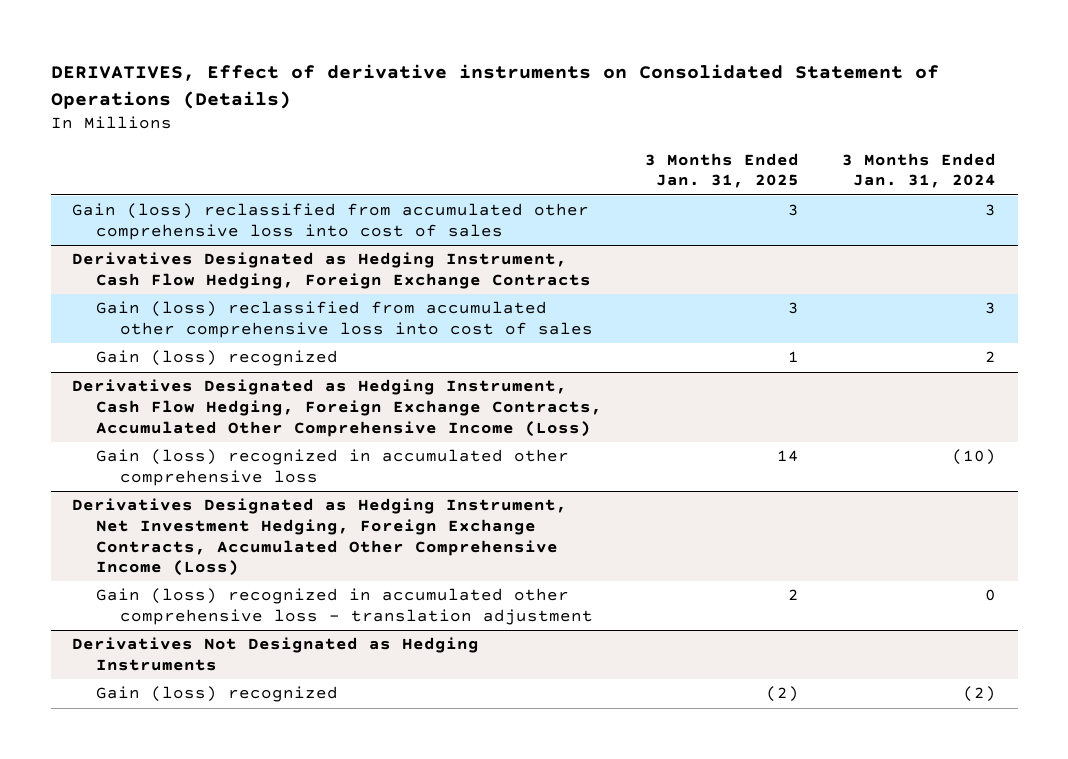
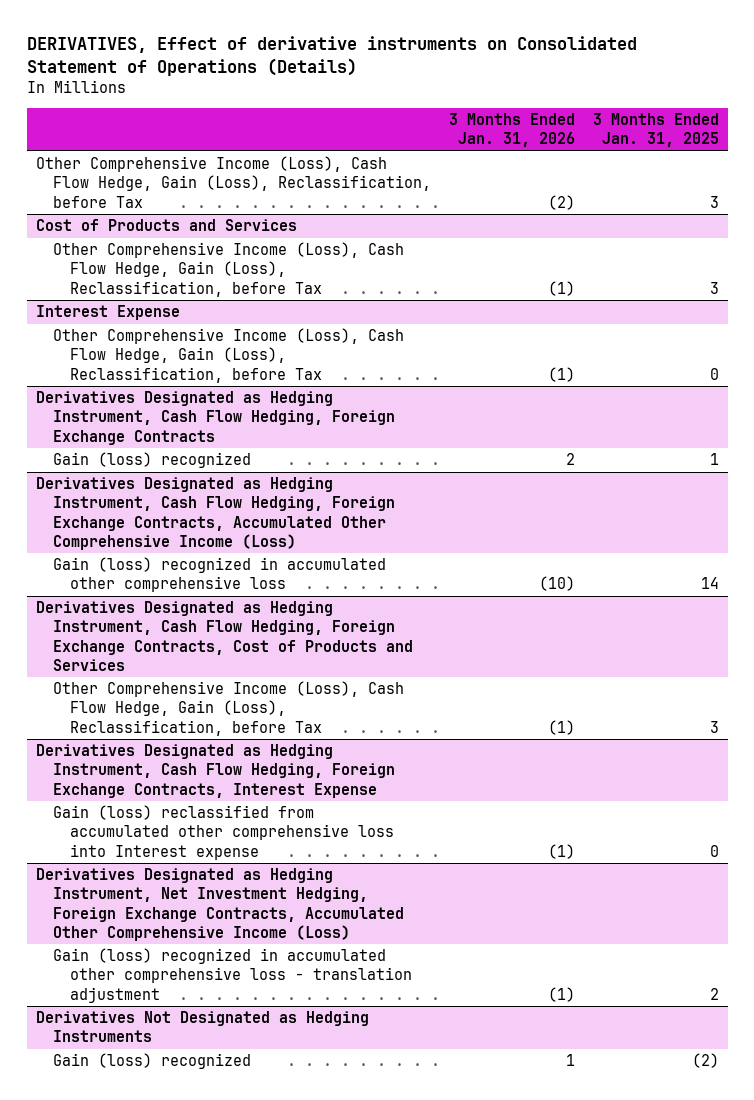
[842,152,997,189] 3 Months Ended Jan. 31, 2024 -> none
none -> [448,113,575,148] 3 Months Ended Jan. 31, 2026
[72,203,590,240] Gain (loss) reclassified from accumulated other comprehensive loss into cost of sales -> none
none -> [35,156,431,208] Other Comprehensive Income (Loss), Cash Flow Hedge, Gain (Loss), Reclassification, before Tax
none -> [35,219,297,232] Cost of Products and Services
none -> [52,242,404,297] Other Comprehensive Income (Loss), Cash Flow Hedge, Gain (Loss), Reclassification, before Tax
none -> [35,305,180,321] Interest Expense
none -> [52,328,404,383] Other Comprehensive Income (Loss), Cash Flow Hedge, Gain (Loss), Reclassification, before Tax
[96,301,594,338] Gain (loss) reclassified from accumulated other comprehensive loss into cost of sales -> none
none -> [35,601,413,671] Derivatives Designated as Hedging Instrument, Cash Flow Hedging, Foreign Exchange Contracts, Cost of Products and Services
none -> [52,681,404,736] Other Comprehensive Income (Loss), Cash Flow Hedge, Gain (Loss), Reclassification, before Tax
none -> [35,744,395,798] Derivatives Designated as Hedging Instrument, Cash Flow Hedging, Foreign Exchange Contracts, Interest Expense
none -> [52,805,395,860] Gain (loss) reclassified from accumulated other comprehensive loss into Interest expense

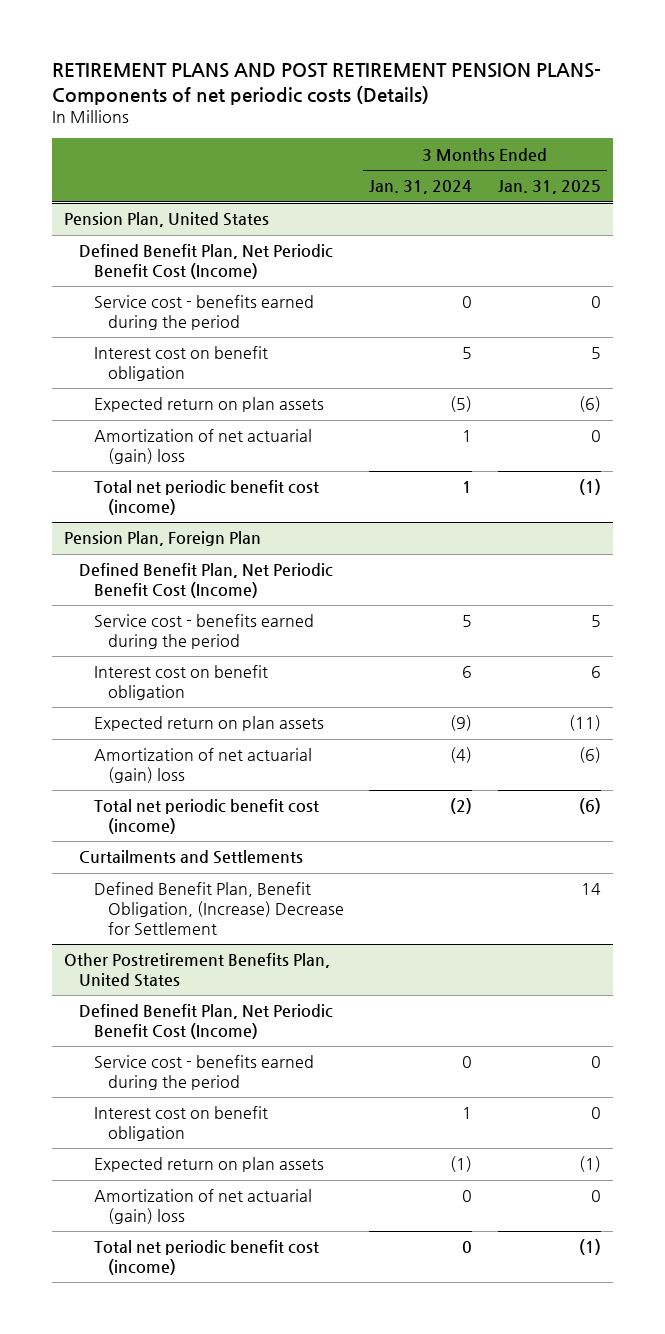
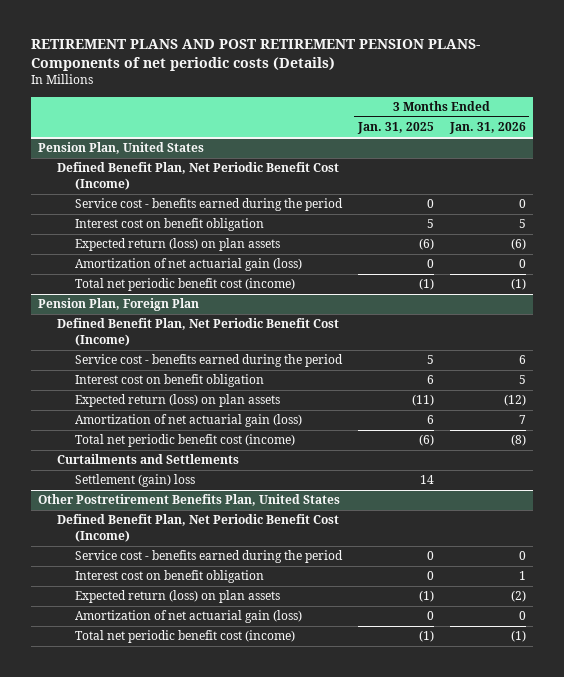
[369,180,473,195] Jan. 31, 2024 -> none
none -> [448,122,526,135] Jan. 31, 2026
[93,397,324,413] Expected return on plan assets -> [74,238,280,252] Expected return (loss) on plan assets
[93,429,312,465] Amortization of net actuarial (gain) loss -> [74,258,302,272] Amortization of net actuarial gain (loss)
[93,716,324,732] Expected return on plan assets -> [74,394,280,408] Expected return (loss) on plan assets
[93,748,312,784] Amortization of net actuarial (gain) loss -> [74,414,302,428] Amortization of net actuarial gain (loss)
[578,747,601,764] (6) -> [426,415,434,425] 6
[93,882,345,935] Defined Benefit Plan, Benefit Obligation, (Increase) Decrease for Settlement -> [74,474,195,488] Settlement (gain) loss
[93,1157,324,1173] Expected return on plan assets -> [74,590,280,604] Expected return (loss) on plan assets
[93,1189,312,1225] Amortization of net actuarial (gain) loss -> [74,610,302,624] Amortization of net actuarial gain (loss)

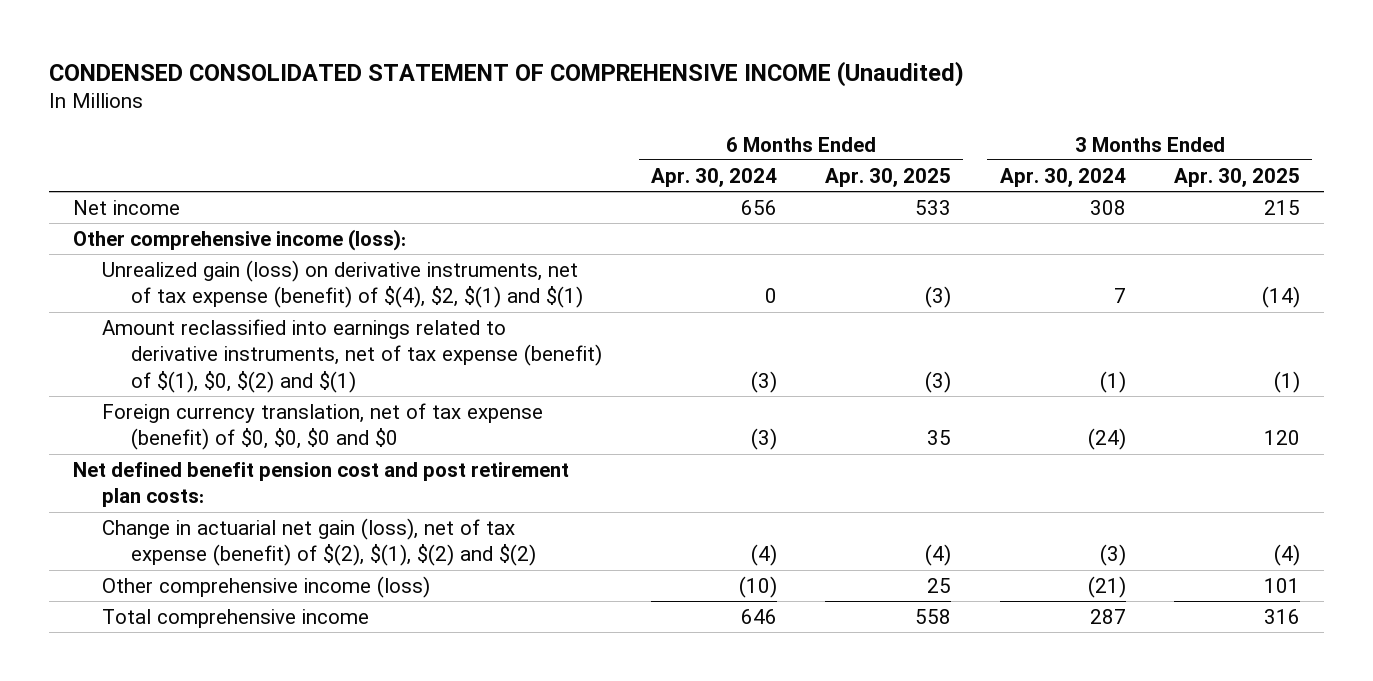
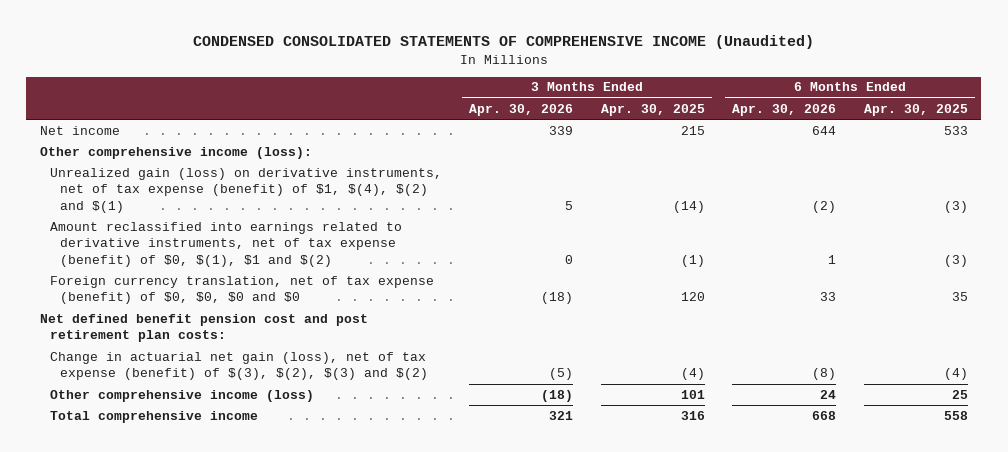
[49,60,965,87] CONDENSED CONSOLIDATED STATEMENT OF COMPREHENSIVE INCOME (Unaudited) -> [192,35,814,50] CONDENSED CONSOLIDATED STATEMENTS OF COMPREHENSIVE INCOME (Unaudited)
[650,167,777,187] Apr. 30, 2024 -> none
[999,167,1126,187] Apr. 30, 2024 -> none
none -> [469,103,574,116] Apr. 30, 2026
none -> [732,103,837,116] Apr. 30, 2026
[102,259,584,309] Unrealized gain (loss) on derivative instruments, net of tax expense (benefit) of $(4), $2, $(1) and $(1) -> [49,167,442,213] Unrealized gain (loss) on derivative instruments, net of tax expense (benefit) of $1, $(4), $(2) and $(1)
[102,318,603,393] Amount reclassified into earnings related to derivative instruments, net of tax expense (benefit) of $(1), $0, $(2) and $(1) -> [49,221,402,267] Amount reclassified into earnings related to derivative instruments, net of tax expense (benefit) of $0, $(1), $1 and $(2)
[102,517,537,567] Change in actuarial net gain (loss), net of tax expense (benefit) of $(2), $(1), $(2) and $(2) -> [49,351,428,381] Change in actuarial net gain (loss), net of tax expense (benefit) of $(3), $(2), $(3) and $(2)

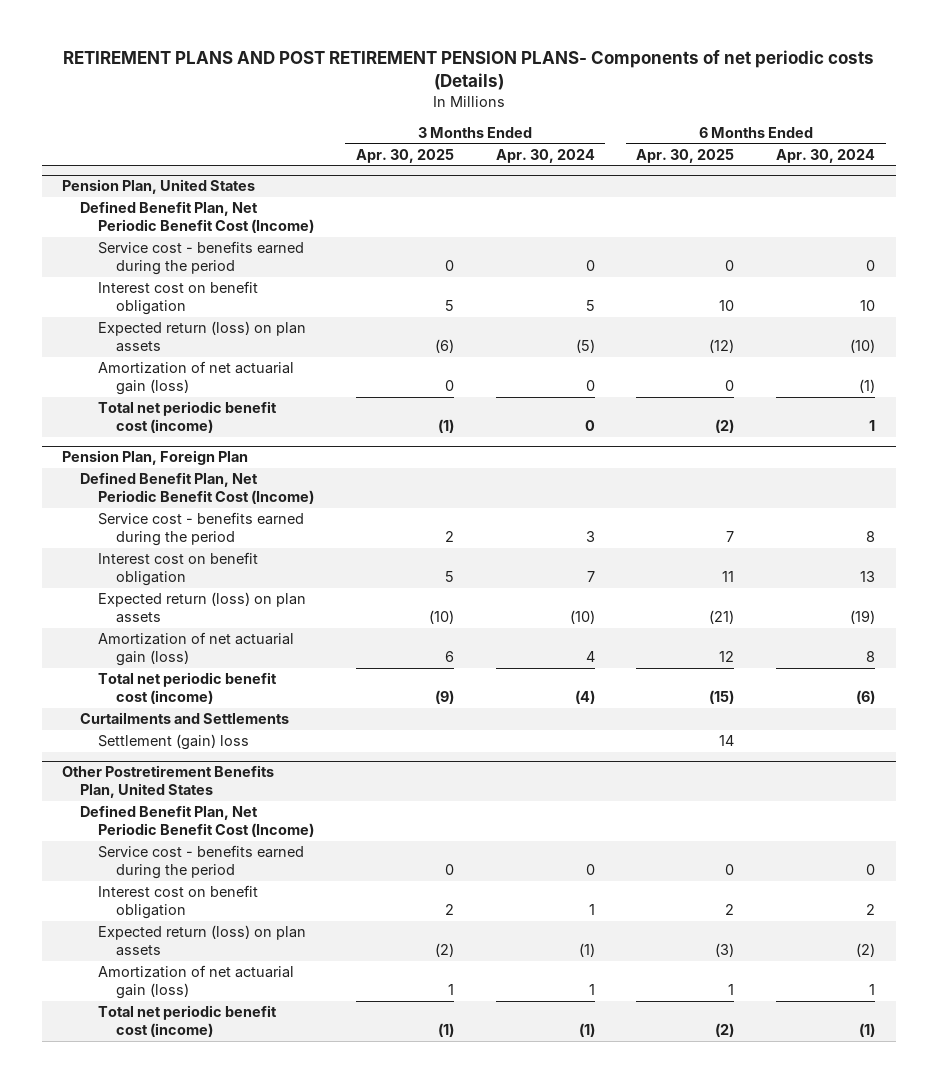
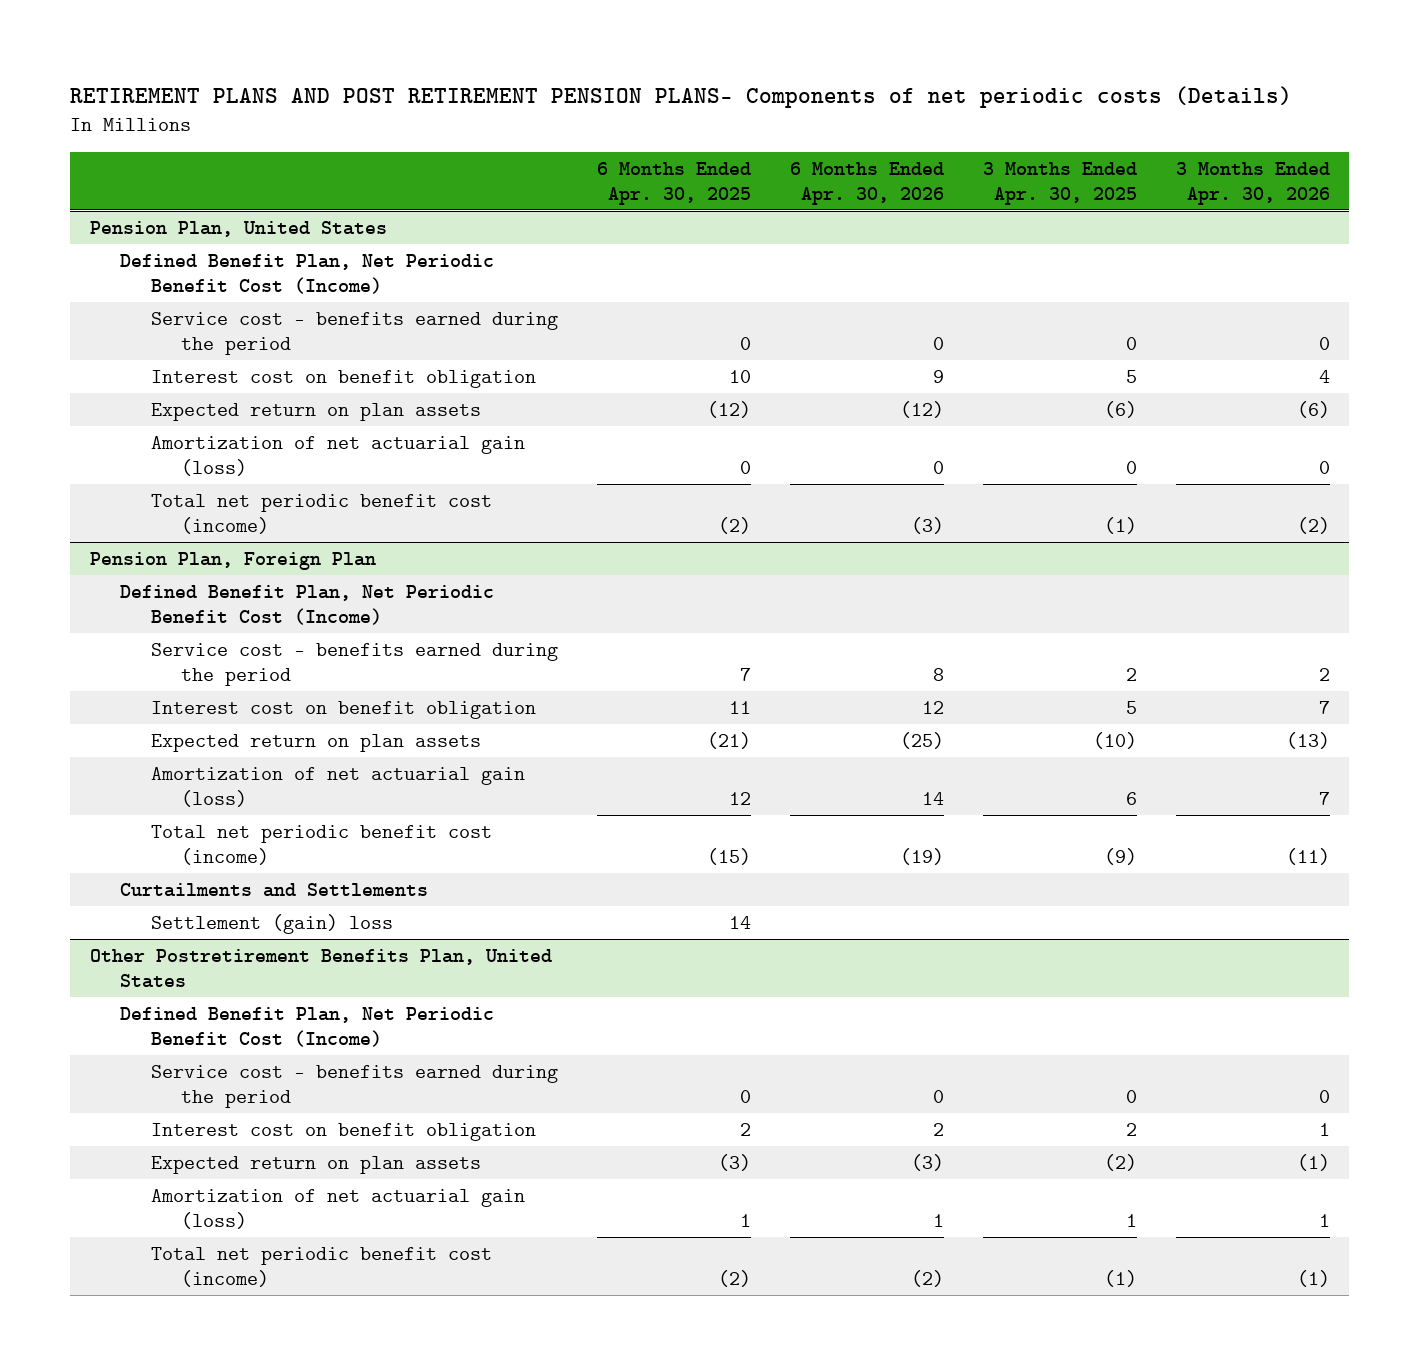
[495,148,595,163] Apr. 30, 2024 -> none
[776,148,876,163] Apr. 30, 2024 -> none
none -> [789,161,944,205] 6 Months Ended Apr. 30, 2026
none -> [1175,161,1330,205] 3 Months Ended Apr. 30, 2026
[97,321,306,353] Expected return (loss) on plan assets -> [150,403,481,422] Expected return on plan assets
[97,592,306,624] Expected return (loss) on plan assets -> [150,734,481,753] Expected return on plan assets
[97,925,306,957] Expected return (loss) on plan assets -> [150,1156,481,1175] Expected return on plan assets

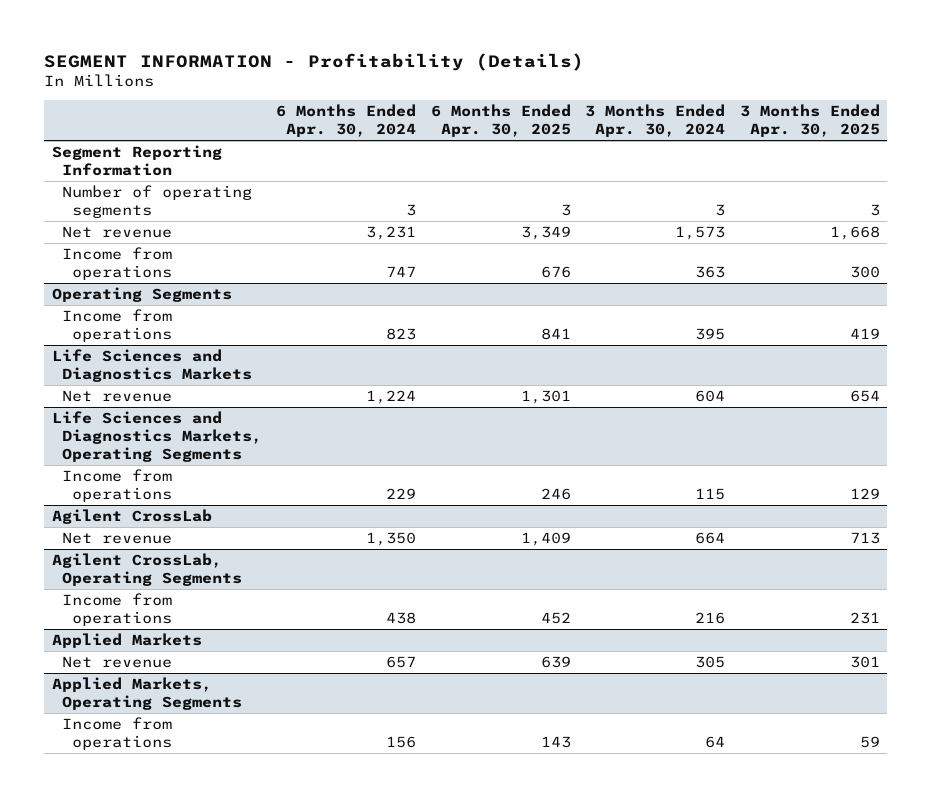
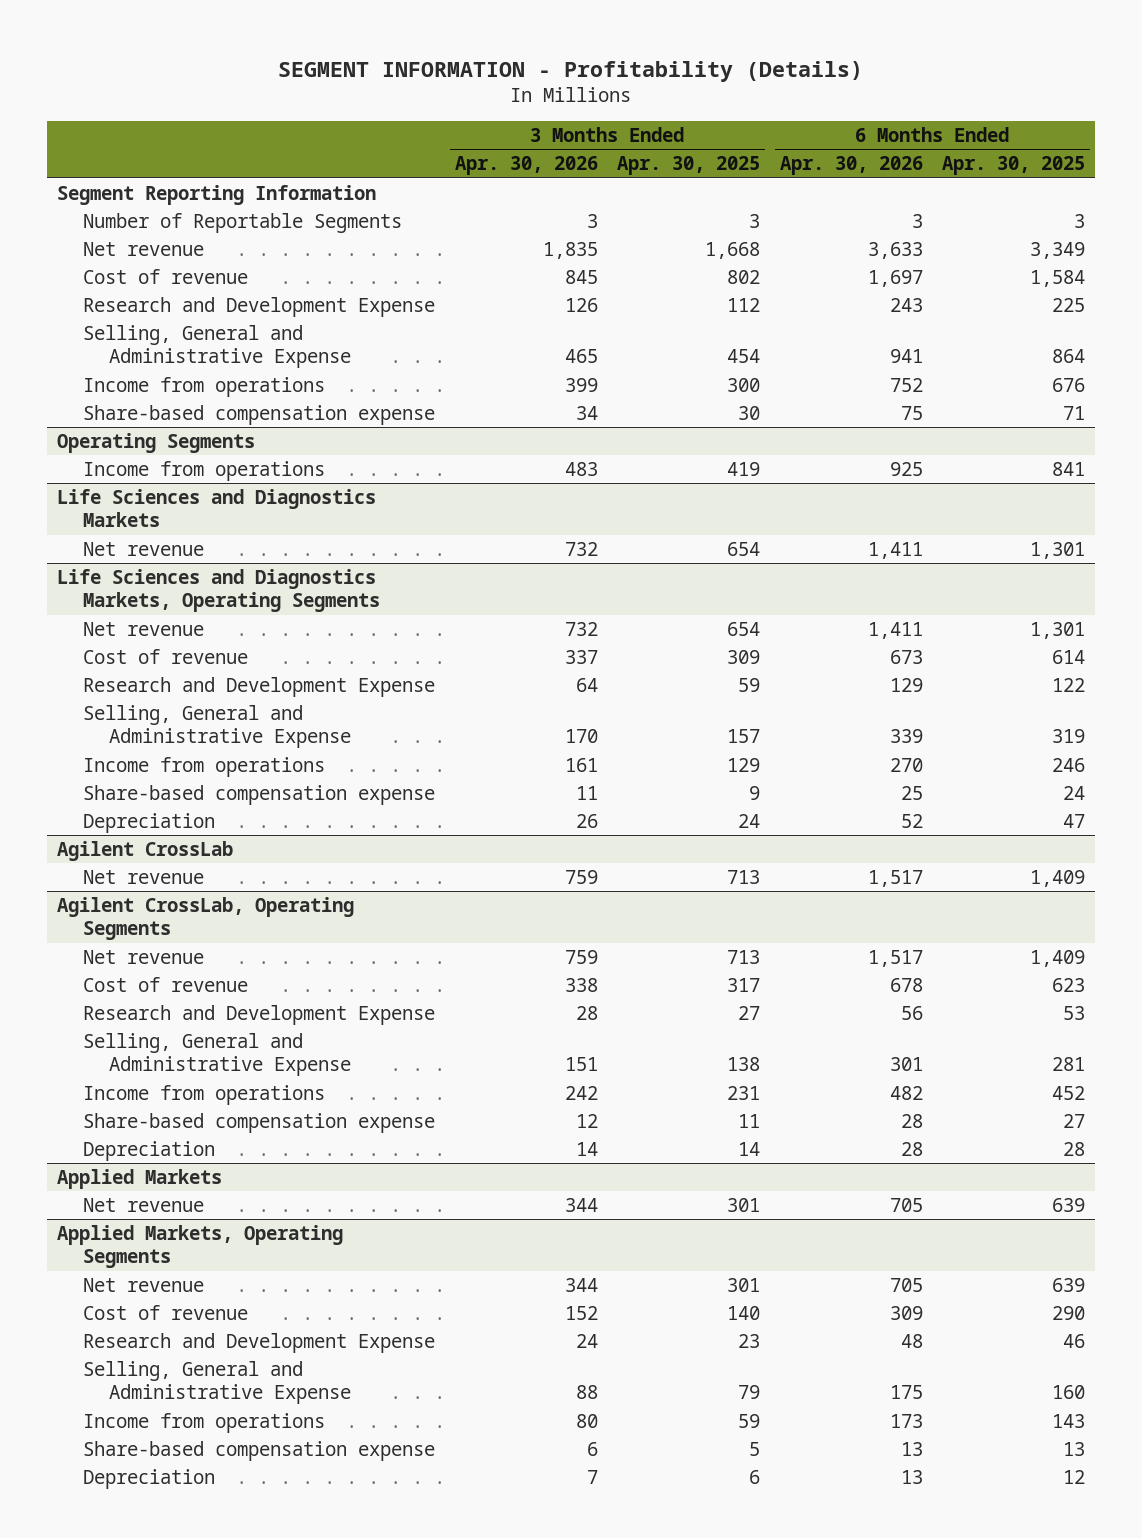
[276,104,417,138] 6 Months Ended Apr. 30, 2024 -> none
[585,104,726,138] 3 Months Ended Apr. 30, 2024 -> none
none -> [454,156,598,176] Apr. 30, 2026
none -> [779,156,923,176] Apr. 30, 2026
[61,185,252,219] Number of operating segments -> [83,212,403,233] Number of Reportable Segments
none -> [83,268,249,284] Cost of revenue
none -> [83,296,436,317] Research and Development Expense
none -> [83,324,351,369] Selling, General and Administrative Expense
none -> [83,404,436,425] Share-based compensation expense
none -> [83,621,205,636] Net revenue
none -> [83,648,249,664] Cost of revenue
none -> [83,676,436,697] Research and Development Expense
none -> [83,704,351,749] Selling, General and Administrative Expense
none -> [83,784,436,805] Share-based compensation expense
none -> [83,812,216,833] Depreciation
none -> [83,949,205,964] Net revenue
none -> [83,976,249,992] Cost of revenue
none -> [83,1004,436,1025] Research and Development Expense
none -> [83,1032,351,1077] Selling, General and Administrative Expense
none -> [83,1112,436,1133] Share-based compensation expense
none -> [83,1140,216,1161] Depreciation
none -> [83,1277,205,1292] Net revenue
none -> [83,1304,249,1320] Cost of revenue
none -> [83,1332,436,1353] Research and Development Expense
none -> [83,1360,351,1405] Selling, General and Administrative Expense
none -> [83,1440,436,1461] Share-based compensation expense
none -> [83,1468,216,1489] Depreciation

